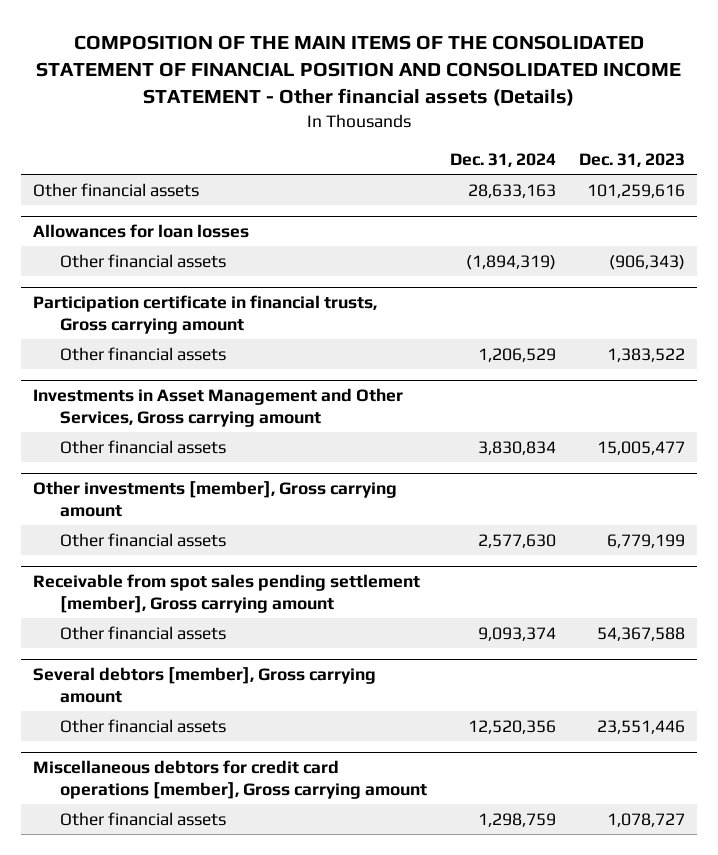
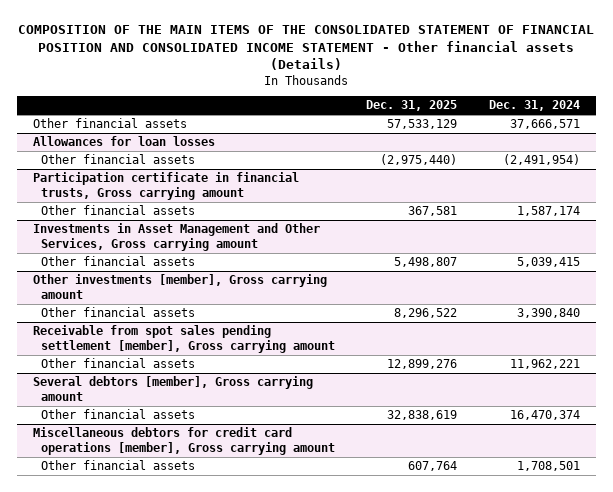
[579,152,686,167] Dec. 31, 2023 -> none
none -> [366,100,458,112] Dec. 31, 2025
[468,183,557,198] 28,633,163 -> [510,119,581,130] 37,666,571
[466,254,557,270] (1,894,319) -> [503,154,581,166] (2,491,954)
[478,347,557,362] 1,206,529 -> [517,206,581,217] 1,587,174
[478,440,557,455] 3,830,834 -> [517,257,581,268] 5,039,415
[478,533,557,548] 2,577,630 -> [517,308,581,319] 3,390,840
[478,626,557,641] 9,093,374 -> [510,359,581,370] 11,962,221
[468,719,557,734] 12,520,356 -> [510,410,581,421] 16,470,374
[478,812,557,827] 1,298,759 -> [517,461,581,472] 1,708,501

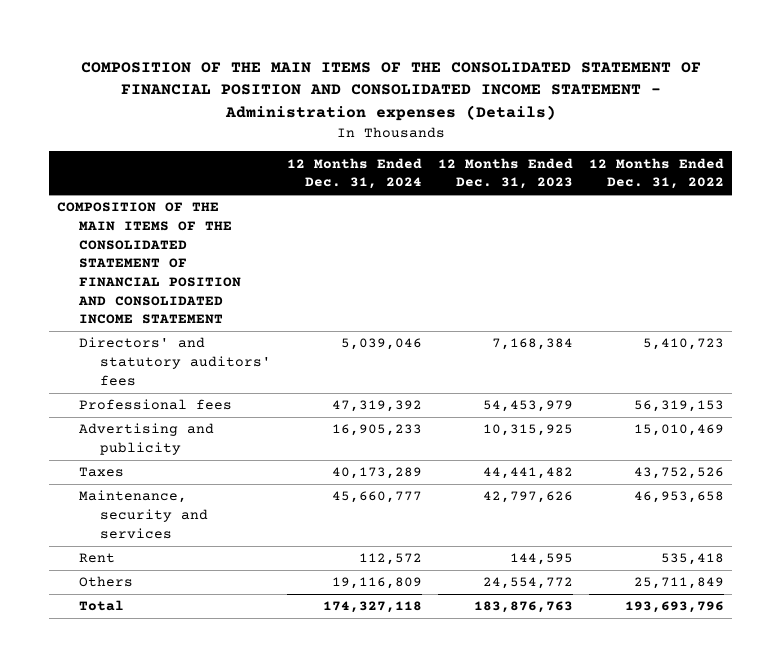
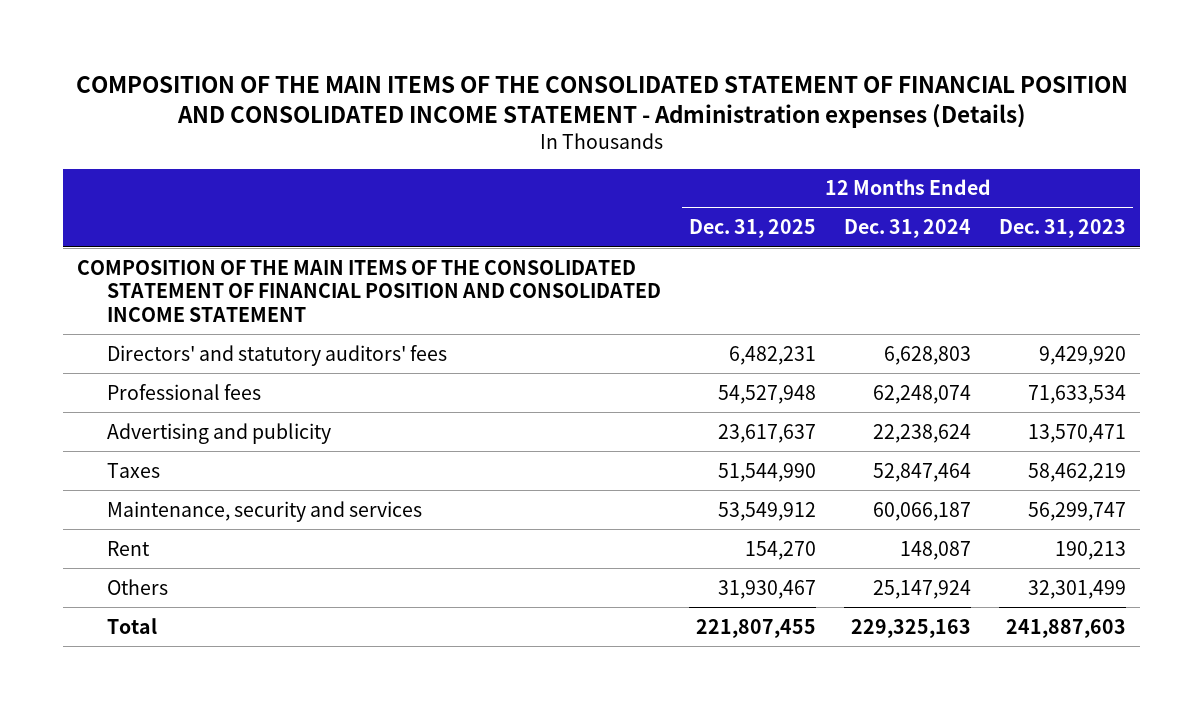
[588,157,724,190] 12 Months Ended Dec. 31, 2022 -> none
none -> [689,219,817,239] Dec. 31, 2025
[340,338,422,351] 5,039,046 -> [884,345,972,365] 6,628,803
[491,338,573,351] 7,168,384 -> [1039,345,1127,365] 9,429,920
[331,400,422,413] 47,319,392 -> [873,384,972,404] 62,248,074
[482,400,573,413] 54,453,979 -> [1028,384,1127,404] 71,633,534
[331,424,422,437] 16,905,233 -> [873,423,972,443] 22,238,624
[482,424,573,437] 10,315,925 -> [1028,423,1127,443] 13,570,471
[331,467,422,480] 40,173,289 -> [873,462,972,482] 52,847,464
[482,467,573,480] 44,441,482 -> [1028,462,1127,482] 58,462,219
[331,491,422,504] 45,660,777 -> [873,501,972,521] 60,066,187
[482,491,573,504] 42,797,626 -> [1028,501,1127,521] 56,299,747
[358,553,422,566] 112,572 -> [900,540,972,560] 148,087
[509,553,573,566] 144,595 -> [1055,540,1127,560] 190,213
[331,577,422,590] 19,116,809 -> [873,579,972,599] 25,147,924
[482,577,573,590] 24,554,772 -> [1028,579,1127,599] 32,301,499
[322,601,422,614] 174,327,118 -> [851,618,972,638] 229,325,163
[473,601,573,614] 183,876,763 -> [1006,618,1127,638] 241,887,603

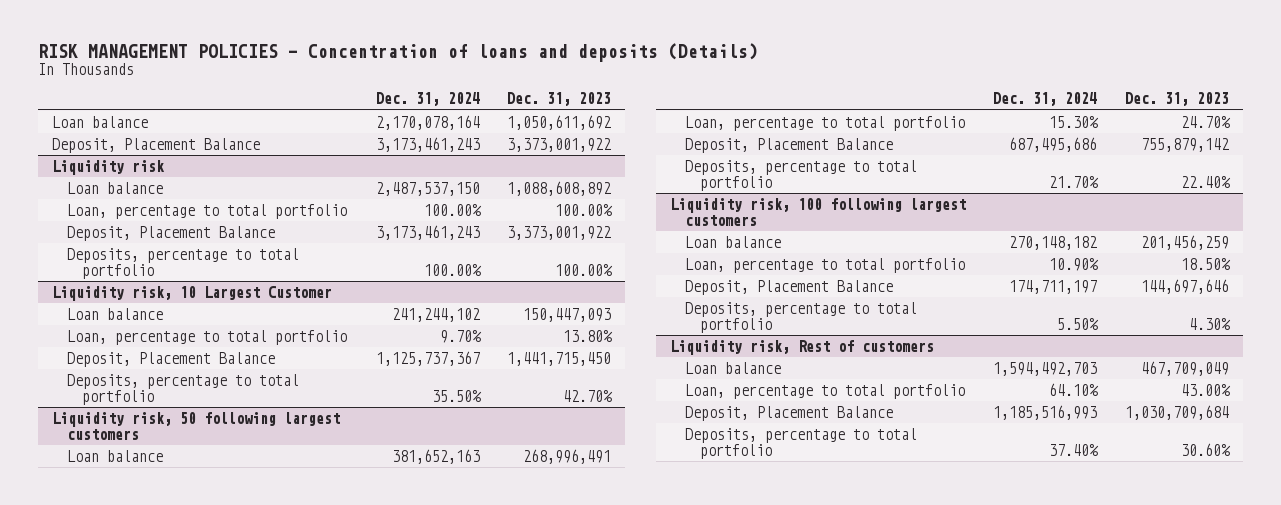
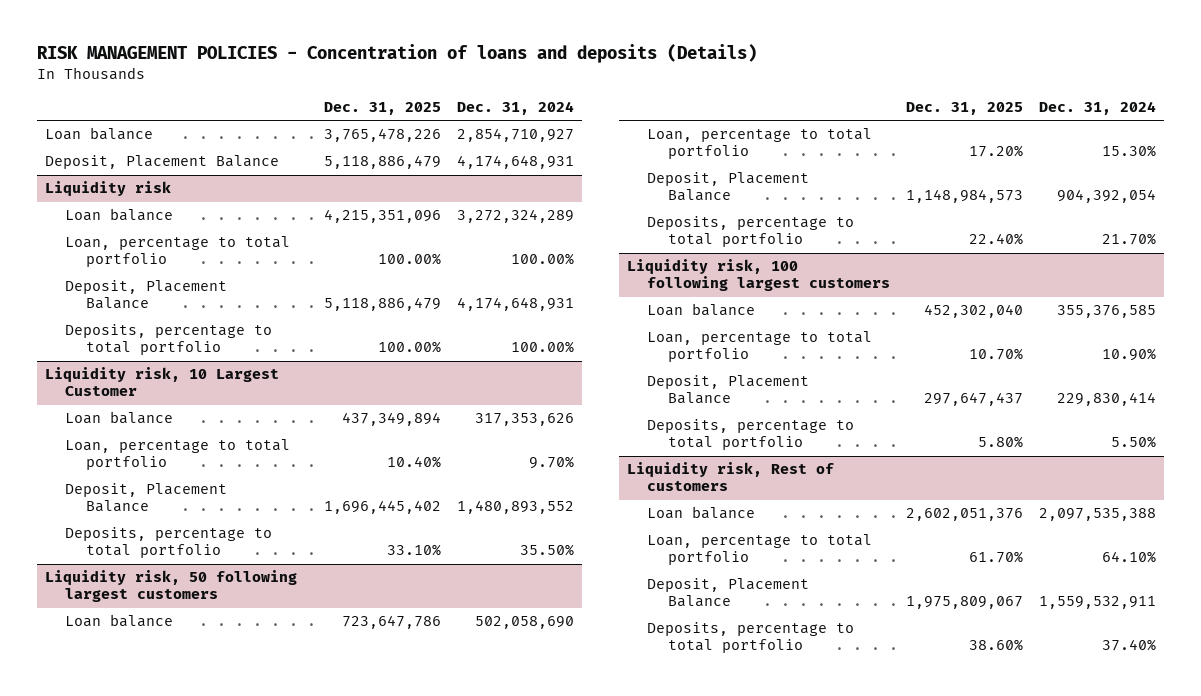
[507,92,612,107] Dec. 31, 2023 -> none
none -> [324,102,442,116] Dec. 31, 2025
[375,114,480,130] 2,170,078,164 -> [457,128,575,143] 2,854,710,927
[375,136,480,152] 3,173,461,243 -> [457,155,575,170] 4,174,648,931
[375,181,480,196] 2,487,537,150 -> [457,209,575,224] 3,272,324,289
[375,224,480,240] 3,173,461,243 -> [457,297,575,312] 4,174,648,931
[391,307,480,322] 241,244,102 -> [475,413,575,427] 317,353,626
[375,350,480,366] 1,125,737,367 -> [457,500,575,515] 1,480,893,552
[391,448,480,464] 381,652,163 -> [475,616,575,630] 502,058,690
[1009,136,1098,152] 687,495,686 -> [1057,189,1157,204] 904,392,054
[1009,235,1098,250] 270,148,182 -> [1057,305,1157,319] 355,376,585
[1009,279,1098,294] 174,711,197 -> [1057,392,1157,407] 229,830,414
[993,361,1098,376] 1,594,492,703 -> [1039,508,1157,522] 2,097,535,388
[993,404,1098,420] 1,185,516,993 -> [1039,596,1157,610] 1,559,532,911

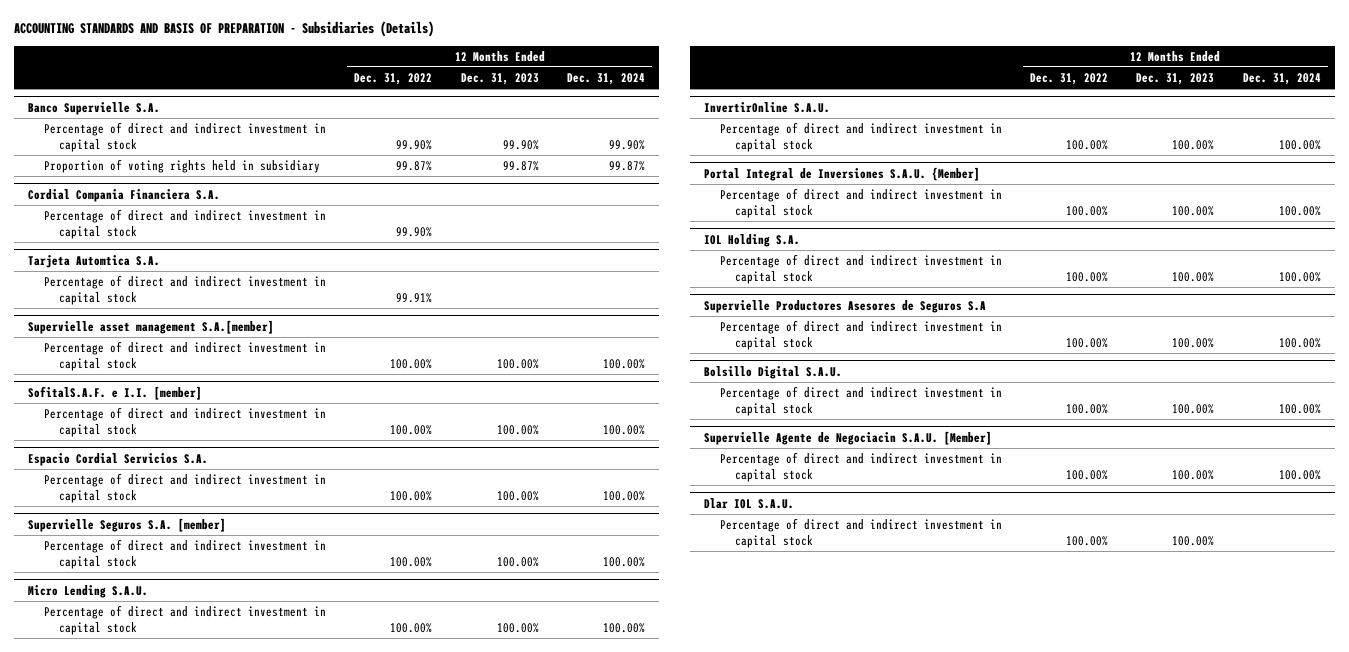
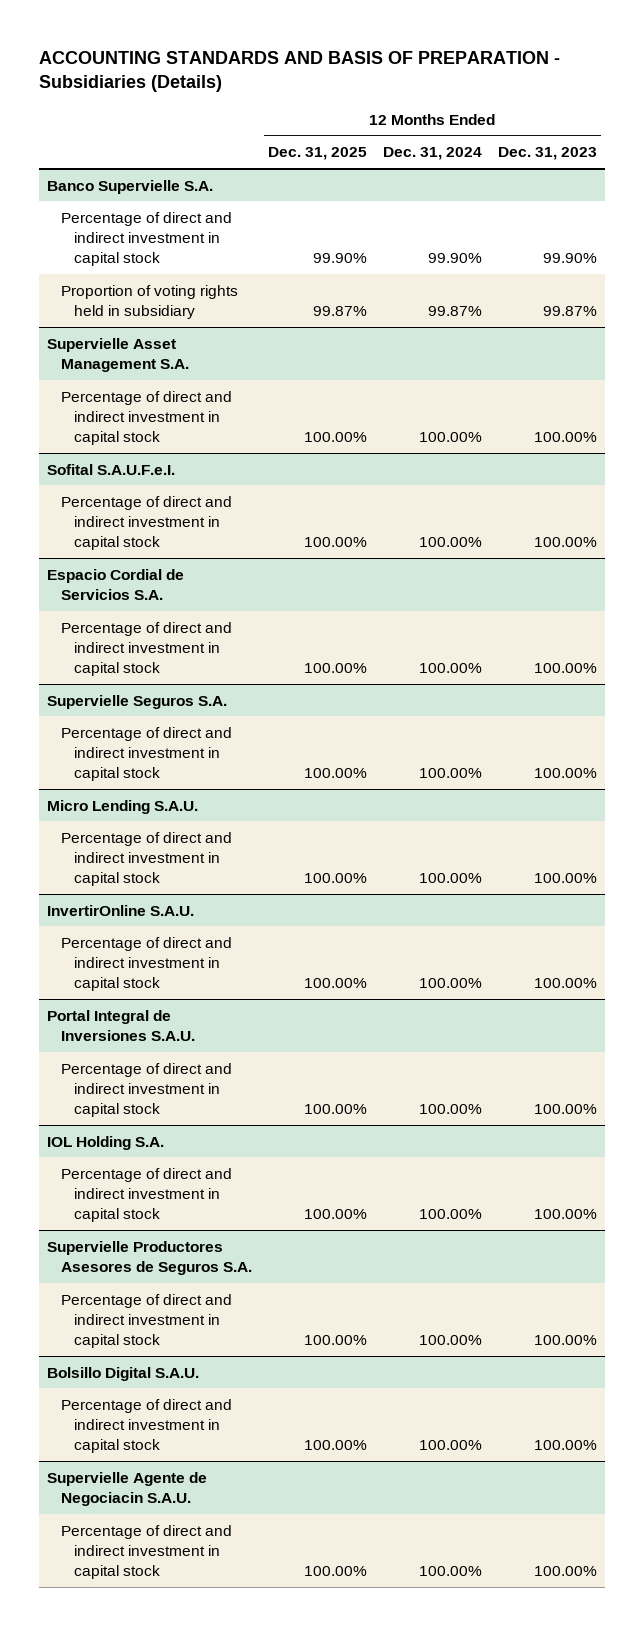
[354,72,433,85] Dec. 31, 2022 -> none
none -> [267,147,367,161] Dec. 31, 2025
[28,188,221,202] Cordial Compania Financiera S.A. -> none
[43,208,326,239] Percentage of direct and indirect investment in capital stock -> none
[28,254,161,268] Tarjeta Automtica S.A. -> none
[43,274,326,305] Percentage of direct and indirect investment in capital stock -> none
[28,319,275,334] Supervielle asset management S.A.[member] -> [47,337,189,372] Supervielle Asset Management S.A.
[28,385,203,400] SofitalS.A.F. e I.I. [member] -> [47,463,176,475] Sofital S.A.U.F.e.I.
[28,452,209,466] Espacio Cordial Servicios S.A. -> [47,568,185,600] Espacio Cordial de Servicios S.A.
[28,517,227,532] Supervielle Seguros S.A. [member] -> [47,694,228,709] Supervielle Seguros S.A.
[704,166,981,181] Portal Integral de Inversiones S.A.U. {Member] -> [47,1009,195,1041] Portal Integral de Inversiones S.A.U.
[704,299,987,313] Supervielle Productores Asesores de Seguros S.A -> [47,1240,252,1275] Supervielle Productores Asesores de Seguros S.A.
[704,430,993,445] Supervielle Agente de Negociacin S.A.U. [Member] -> [47,1471,208,1506] Supervielle Agente de Negociacin S.A.U.
[704,497,795,509] Dlar IOL S.A.U. -> none
[719,517,1002,548] Percentage of direct and indirect investment in capital stock -> none

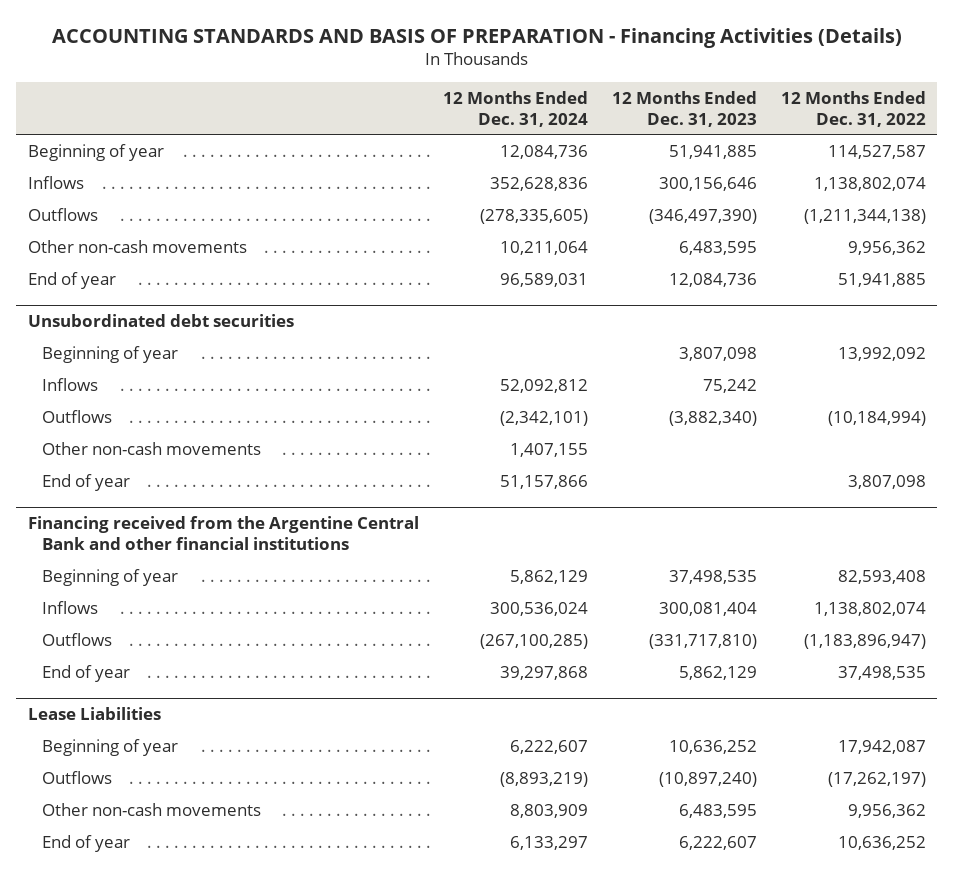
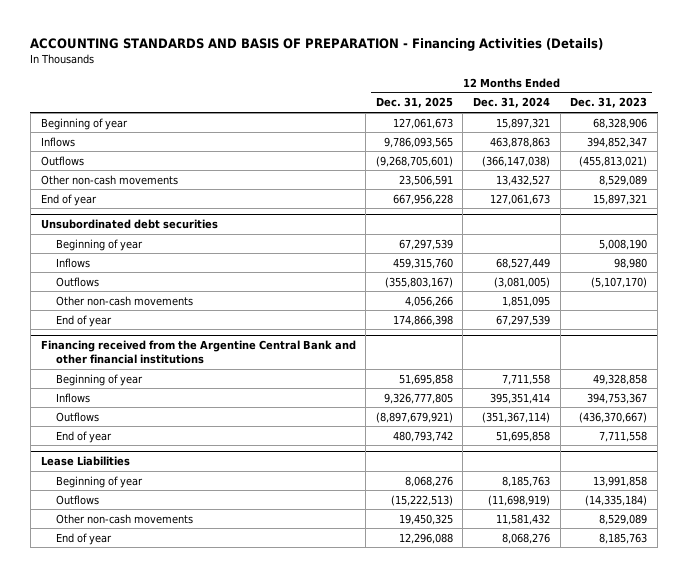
[780,90,926,127] 12 Months Ended Dec. 31, 2022 -> none
none -> [375,97,453,109] Dec. 31, 2025
[500,144,589,159] 12,084,736 -> [496,117,551,129] 15,897,321
[668,144,757,159] 51,941,885 -> [593,117,648,129] 68,328,906
[490,176,589,191] 352,628,836 -> [490,136,551,148] 463,878,863
[658,176,757,191] 300,156,646 -> [587,136,648,148] 394,852,347
[480,208,589,224] (278,335,605) -> [482,155,551,167] (366,147,038)
[648,208,757,224] (346,497,390) -> [579,155,648,167] (455,813,021)
[500,240,589,255] 10,211,064 -> [496,174,551,186] 13,432,527
[678,240,757,255] 6,483,595 -> [599,174,648,186] 8,529,089
[500,272,589,287] 96,589,031 -> [490,193,551,205] 127,061,673
[668,272,757,287] 12,084,736 -> [593,193,648,205] 15,897,321
[678,346,757,361] 3,807,098 -> [599,238,648,250] 5,008,190
[500,378,589,393] 52,092,812 -> [496,257,551,269] 68,527,449
[702,378,757,393] 75,242 -> [614,257,648,269] 98,980
[500,410,589,426] (2,342,101) -> [494,276,551,288] (3,081,005)
[668,410,757,426] (3,882,340) -> [591,276,648,288] (5,107,170)
[510,442,589,457] 1,407,155 -> [502,295,551,307] 1,851,095
[500,474,589,489] 51,157,866 -> [496,314,551,326] 67,297,539
[510,569,589,584] 5,862,129 -> [502,373,551,385] 7,711,558
[668,569,757,584] 37,498,535 -> [593,373,648,385] 49,328,858
[490,601,589,616] 300,536,024 -> [490,392,551,404] 395,351,414
[658,601,757,616] 300,081,404 -> [587,392,648,404] 394,753,367
[480,633,589,649] (267,100,285) -> [482,411,551,423] (351,367,114)
[648,633,757,649] (331,717,810) -> [579,411,648,423] (436,370,667)
[500,665,589,680] 39,297,868 -> [496,430,551,442] 51,695,858
[678,665,757,680] 5,862,129 -> [599,430,648,442] 7,711,558
[510,739,589,754] 6,222,607 -> [502,475,551,487] 8,185,763
[668,739,757,754] 10,636,252 -> [593,475,648,487] 13,991,858
[500,771,589,787] (8,893,219) -> [488,494,551,506] (11,698,919)
[658,771,757,787] (10,897,240) -> [585,494,648,506] (14,335,184)
[510,803,589,818] 8,803,909 -> [496,513,551,525] 11,581,432
[678,803,757,818] 6,483,595 -> [599,513,648,525] 8,529,089
[510,835,589,850] 6,133,297 -> [502,532,551,544] 8,068,276
[678,835,757,850] 6,222,607 -> [599,532,648,544] 8,185,763

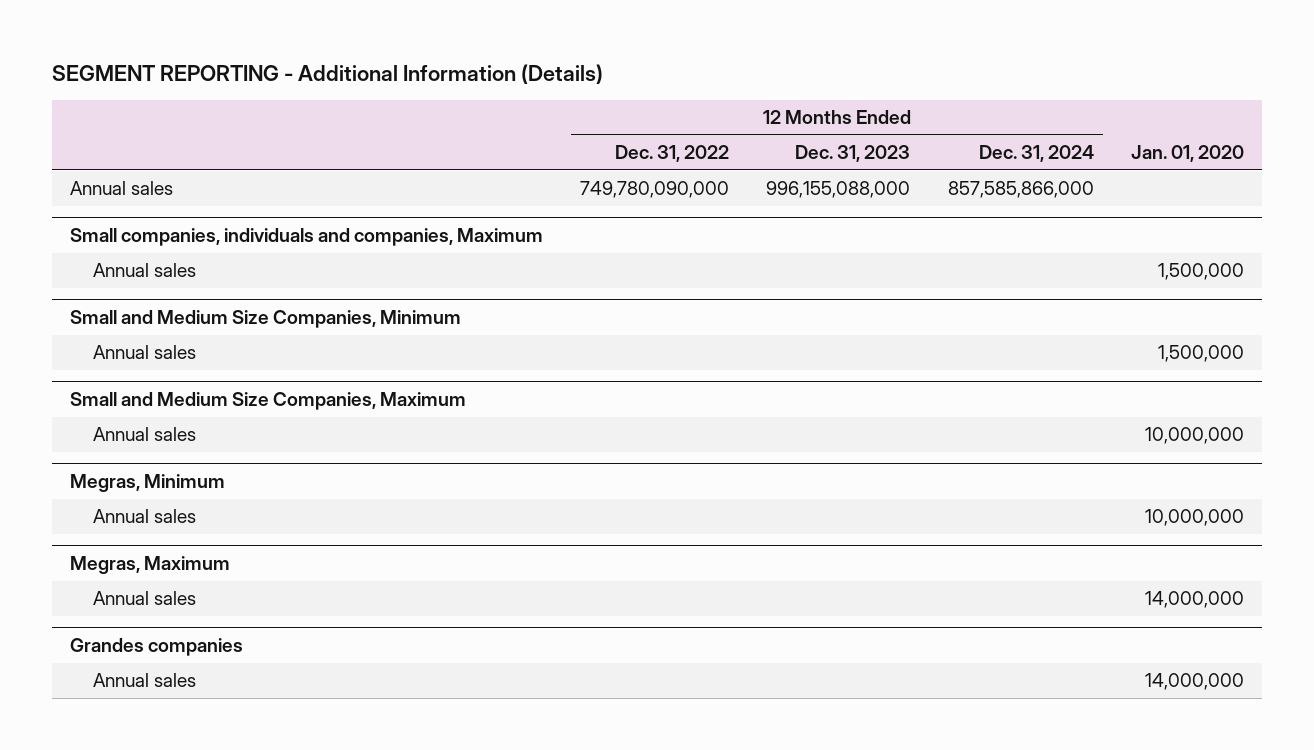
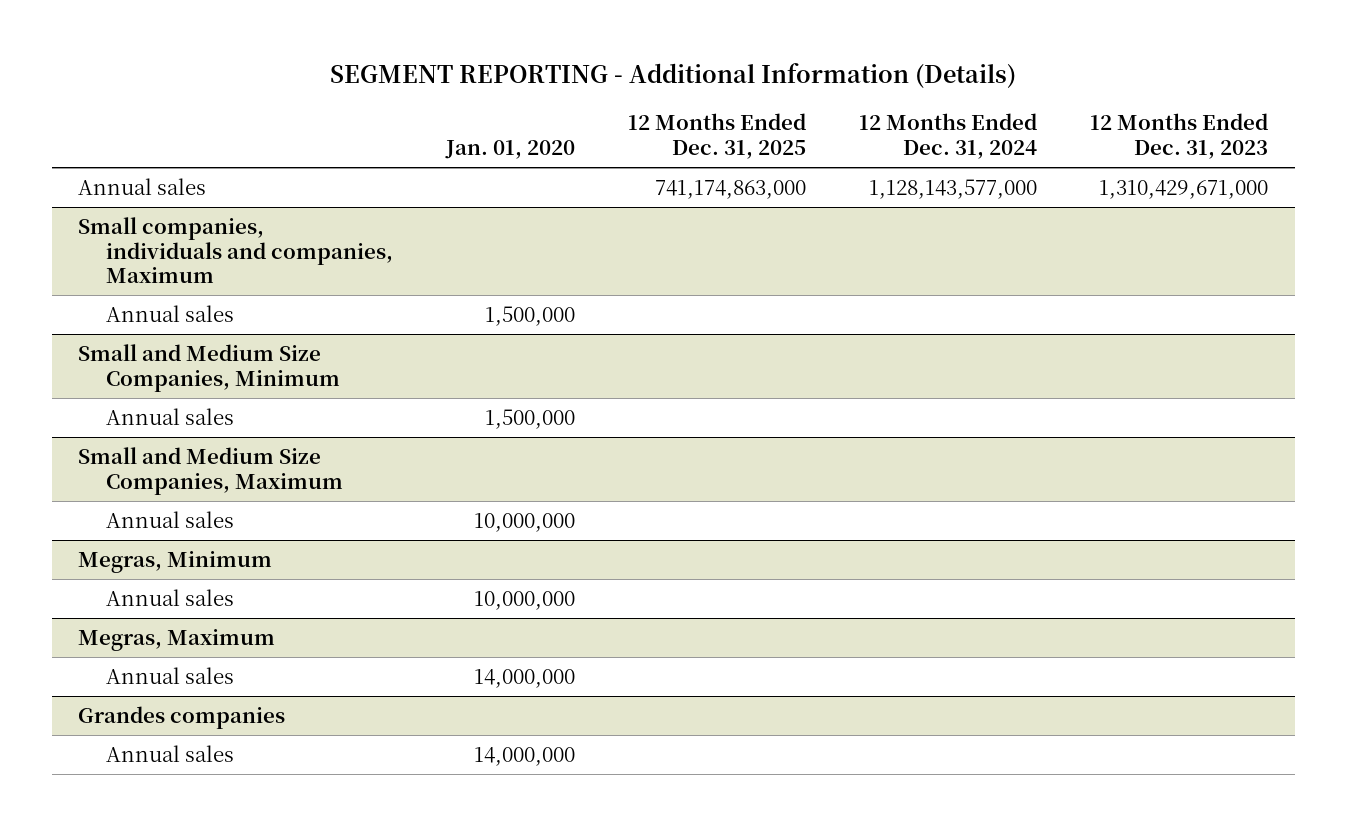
[615,145,730,163] Dec. 31, 2022 -> none
none -> [628,113,807,160] 12 Months Ended Dec. 31, 2025
[766,181,911,199] 996,155,088,000 -> [1099,179,1269,199] 1,310,429,671,000
[947,181,1094,199] 857,585,866,000 -> [869,178,1038,199] 1,128,143,577,000

